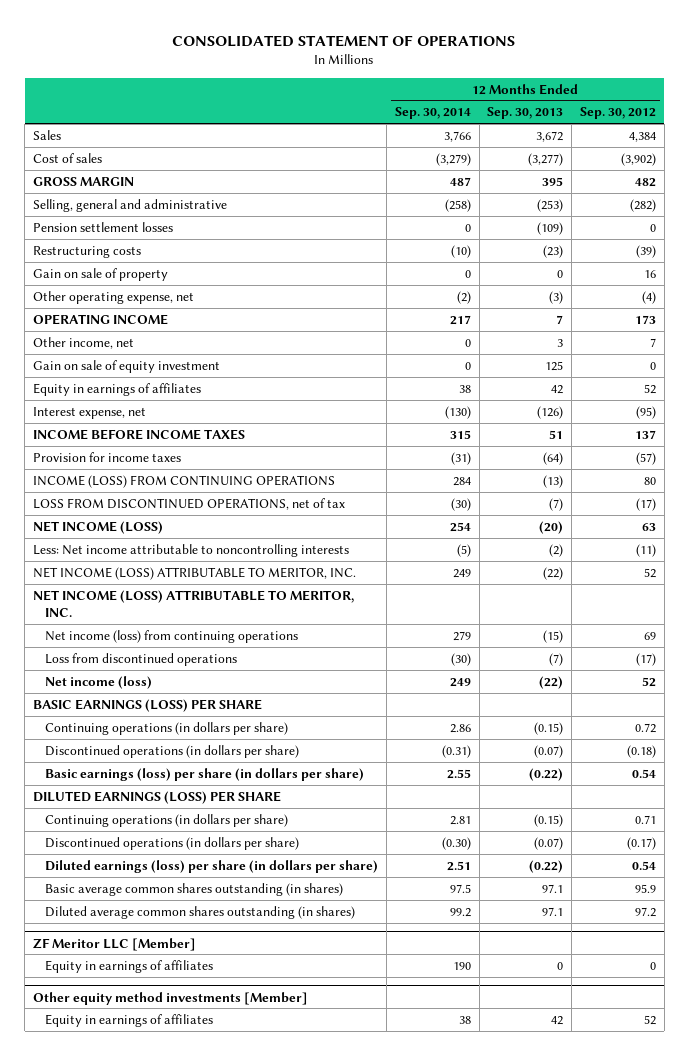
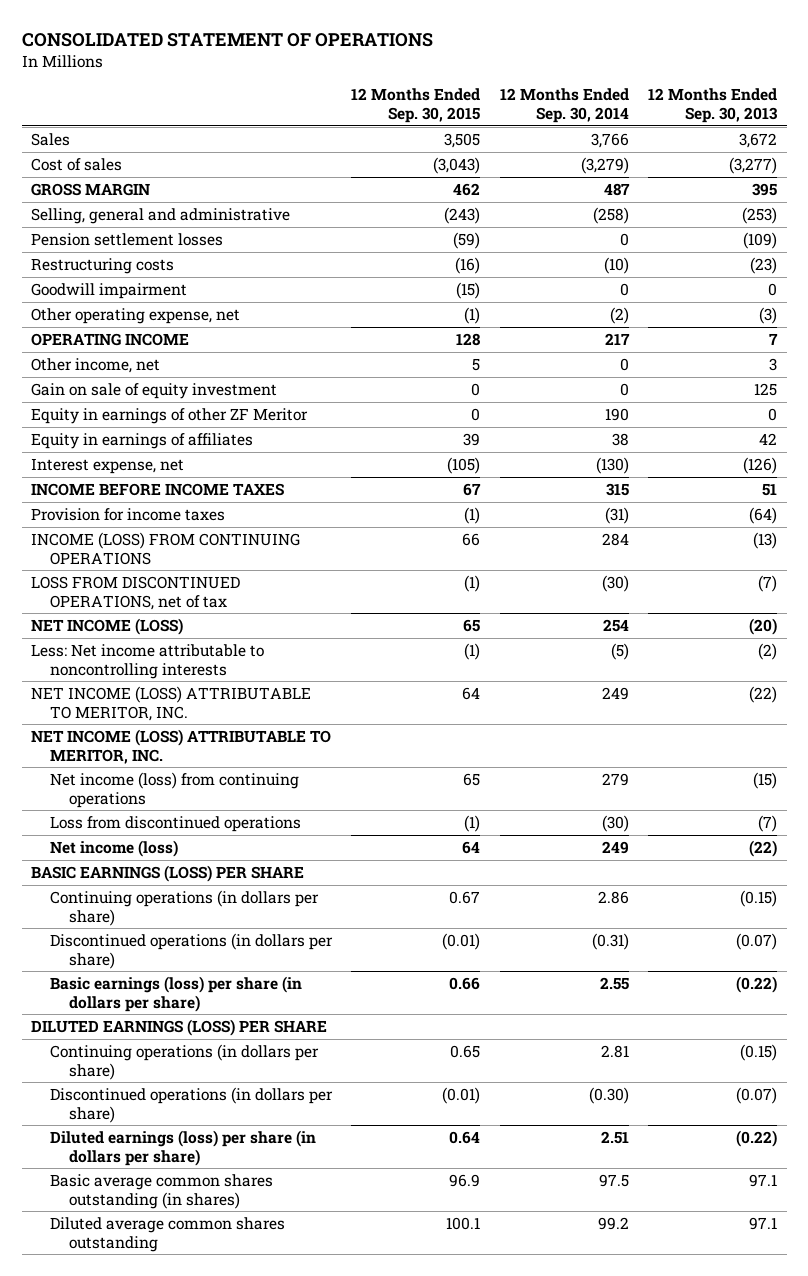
[580,107,657,120] Sep. 30, 2012 -> none
none -> [351,88,481,123] 12 Months Ended Sep. 30, 2015
[32,267,168,281] Gain on sale of property -> none
none -> [31,282,188,299] Goodwill impairment
none -> [31,407,309,424] Equity in earnings of other ZF Meritor
[32,937,196,951] ZF Meritor LLC [Member] -> none
[45,959,214,973] Equity in earnings of affiliates -> none
[32,991,308,1005] Other equity method investments [Member] -> none
[45,1013,214,1027] Equity in earnings of affiliates -> none
[45,905,356,919] Diluted average common shares outstanding (in shares) -> [50,1216,286,1252] Diluted average common shares outstanding

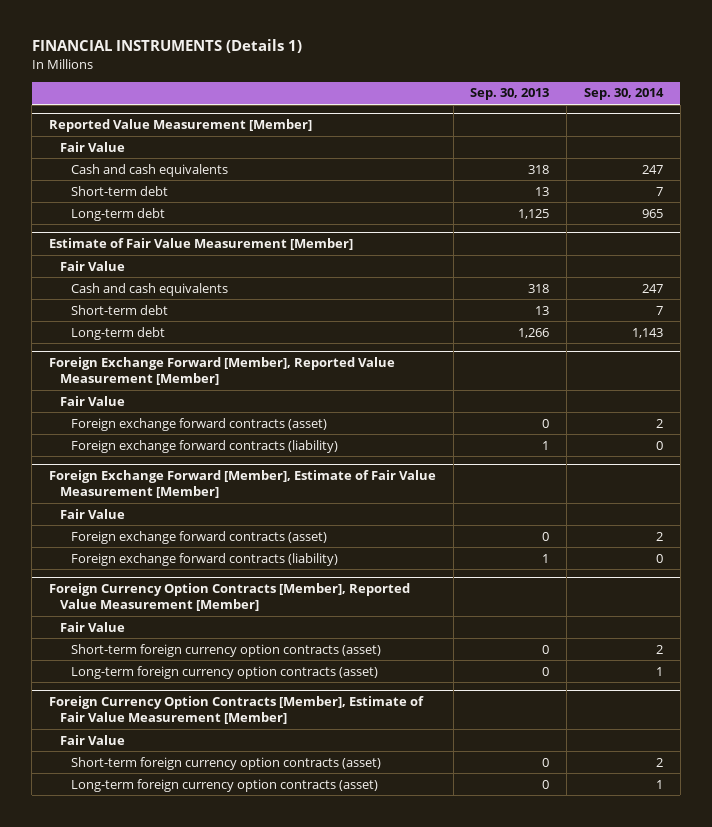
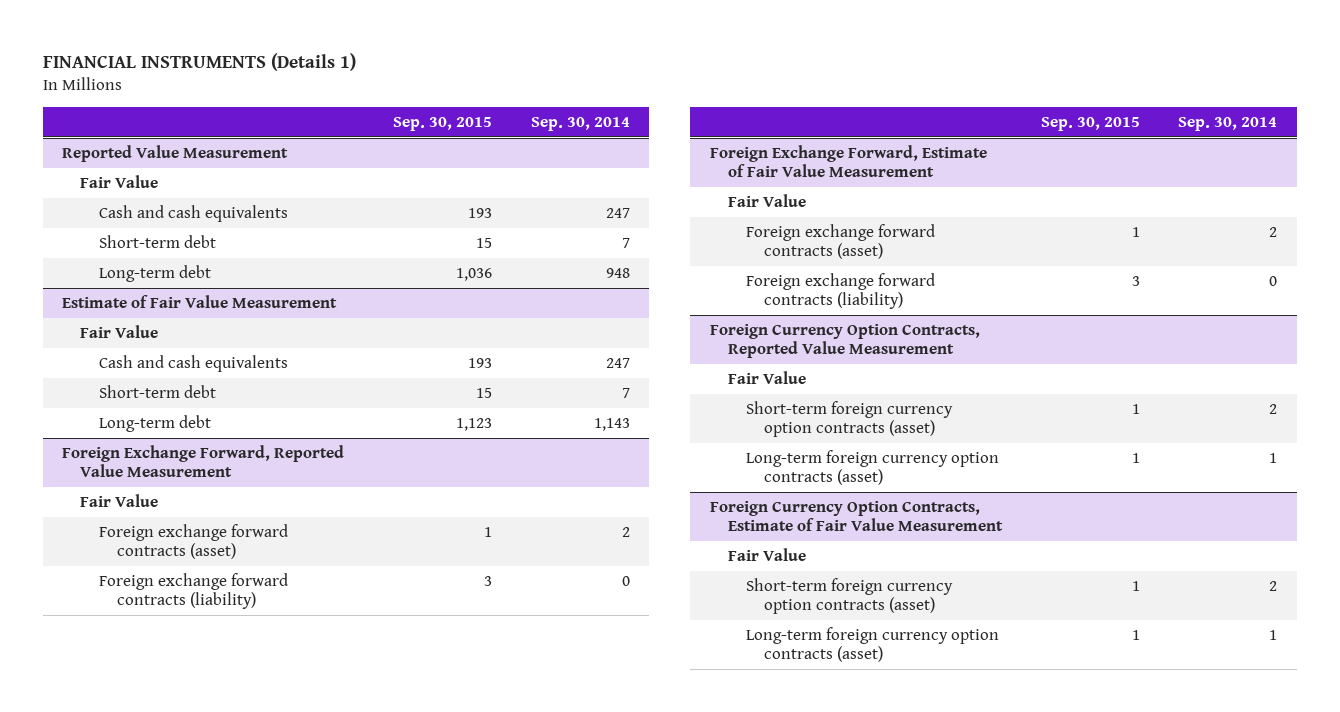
[470,88,550,101] Sep. 30, 2013 -> none
none -> [393,116,493,131] Sep. 30, 2015
[48,118,312,132] Reported Value Measurement [Member] -> [62,145,289,163] Reported Value Measurement
[641,208,663,218] 965 -> [606,268,631,279] 948
[48,237,353,250] Estimate of Fair Value Measurement [Member] -> [62,295,338,309] Estimate of Fair Value Measurement
[48,356,395,385] Foreign Exchange Forward [Member], Reported Value Measurement [Member] -> [62,445,345,478] Foreign Exchange Forward, Reported Value Measurement
[48,469,436,498] Foreign Exchange Forward [Member], Estimate of Fair Value Measurement [Member] -> [709,145,987,178] Foreign Exchange Forward, Estimate of Fair Value Measurement
[48,582,410,611] Foreign Currency Option Contracts [Member], Reported Value Measurement [Member] -> [709,324,980,359] Foreign Currency Option Contracts, Reported Value Measurement
[48,695,424,724] Foreign Currency Option Contracts [Member], Estimate of Fair Value Measurement [Member] -> [709,501,1003,532] Foreign Currency Option Contracts, Estimate of Fair Value Measurement

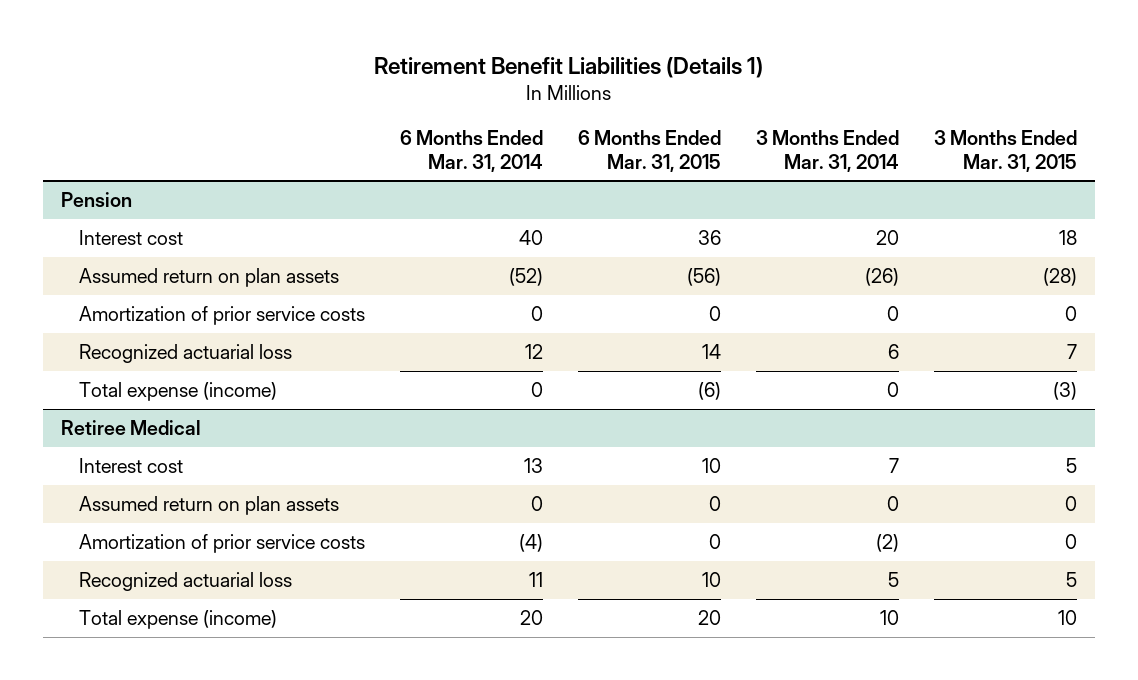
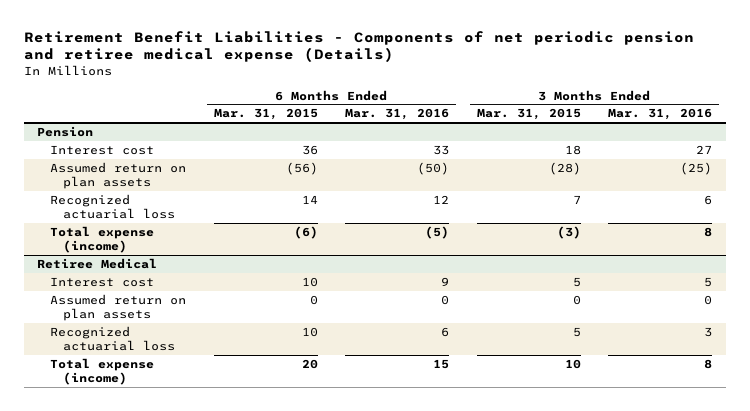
[374,56,764,78] Retirement Benefit Liabilities (Details 1) -> [23,30,694,63] Retirement Benefit Liabilities - Components of net periodic pension and retiree medical expense (Details)
[399,129,543,172] 6 Months Ended Mar. 31, 2014 -> none
[756,129,900,172] 3 Months Ended Mar. 31, 2014 -> none
none -> [345,108,450,121] Mar. 31, 2016
none -> [608,108,713,121] Mar. 31, 2016
[78,305,365,325] Amortization of prior service costs -> none
[78,533,365,553] Amortization of prior service costs -> none

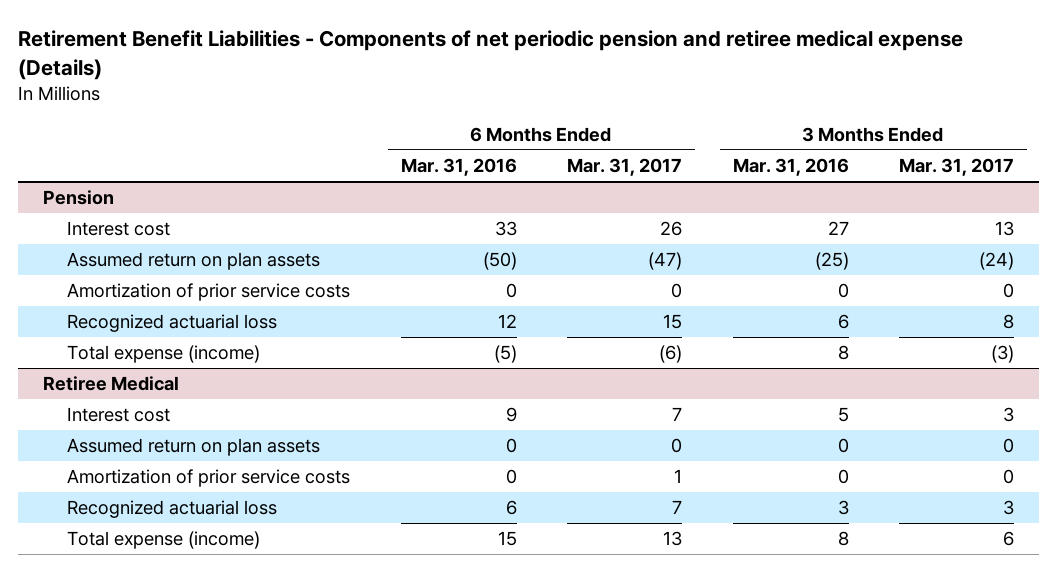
[213,108,318,121] Mar. 31, 2015 -> none
[476,108,581,121] Mar. 31, 2015 -> none
none -> [567,158,683,177] Mar. 31, 2017
none -> [899,158,1015,177] Mar. 31, 2017
none -> [67,283,351,302] Amortization of prior service costs
none -> [67,469,351,488] Amortization of prior service costs

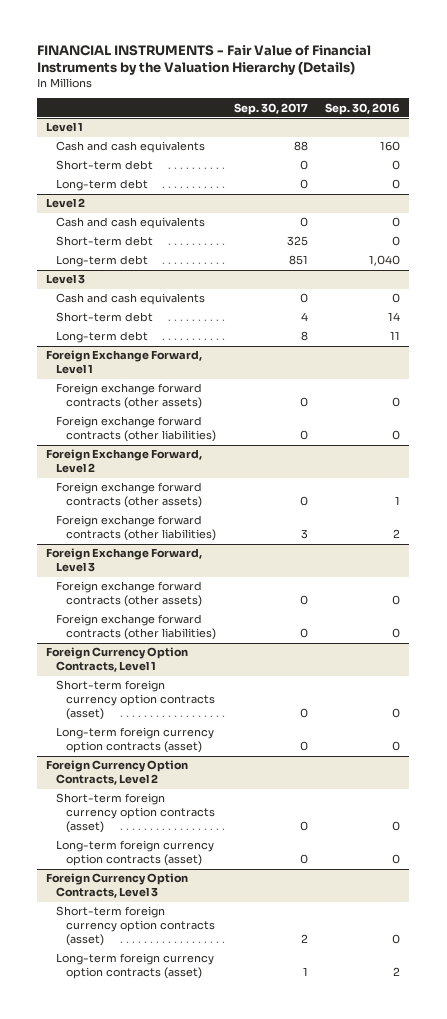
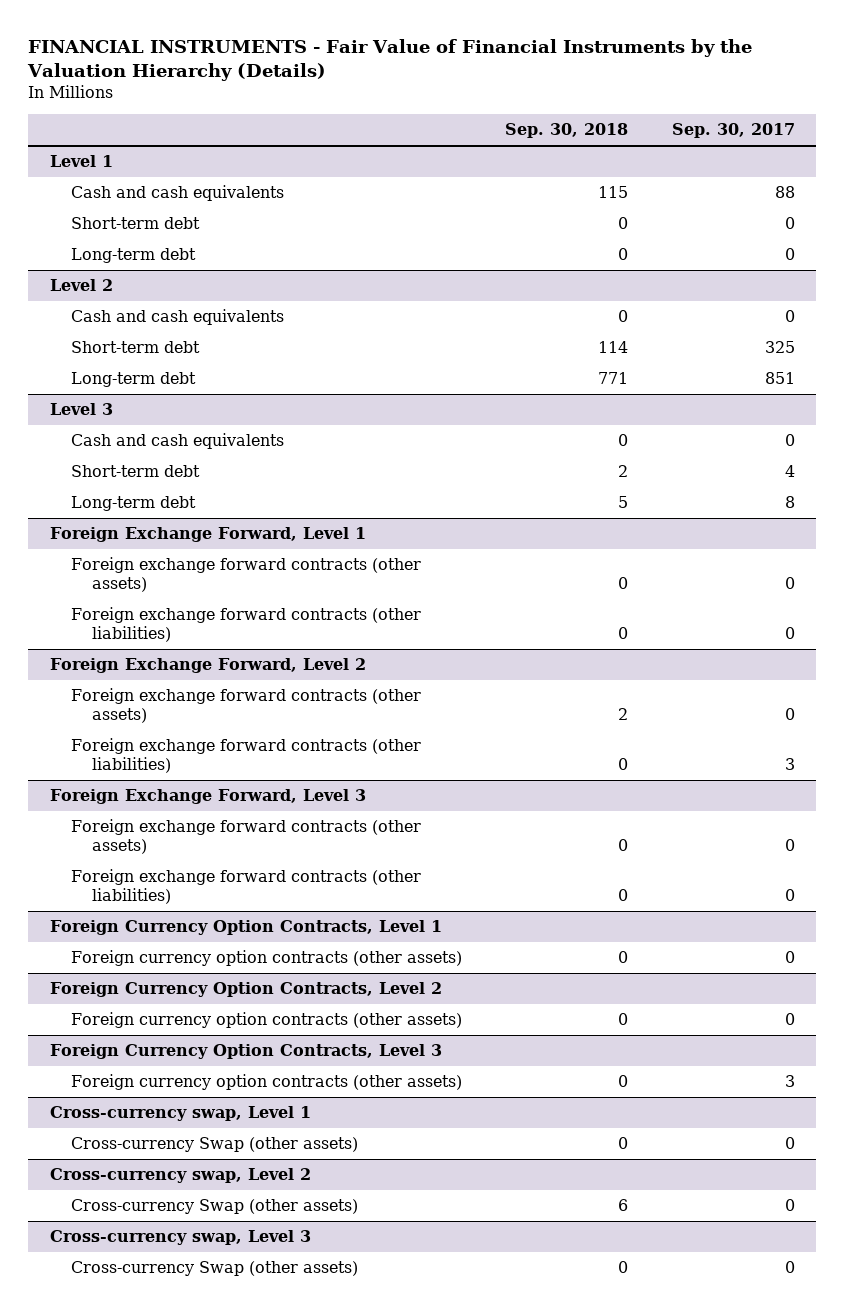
[325,102,401,115] Sep. 30, 2016 -> none
none -> [505,123,629,139] Sep. 30, 2018
[56,727,215,754] Long-term foreign currency option contracts (asset) -> none
[56,680,215,721] Short-term foreign currency option contracts (asset) -> [71,950,463,967] Foreign currency option contracts (other assets)
[56,840,215,867] Long-term foreign currency option contracts (asset) -> none
[56,793,215,834] Short-term foreign currency option contracts (asset) -> [71,1012,463,1029] Foreign currency option contracts (other assets)
[56,906,215,947] Short-term foreign currency option contracts (asset) -> [71,1074,463,1091] Foreign currency option contracts (other assets)
[300,934,308,944] 2 -> [784,1075,795,1088] 3
none -> [49,1106,311,1122] Cross-currency swap, Level 1
[56,953,215,980] Long-term foreign currency option contracts (asset) -> [71,1137,359,1153] Cross-currency Swap (other assets)
[302,967,308,977] 1 -> [784,1137,795,1150] 0
none -> [49,1168,311,1184] Cross-currency swap, Level 2
none -> [71,1199,359,1215] Cross-currency Swap (other assets)
none -> [49,1230,311,1246] Cross-currency swap, Level 3
none -> [71,1261,359,1277] Cross-currency Swap (other assets)

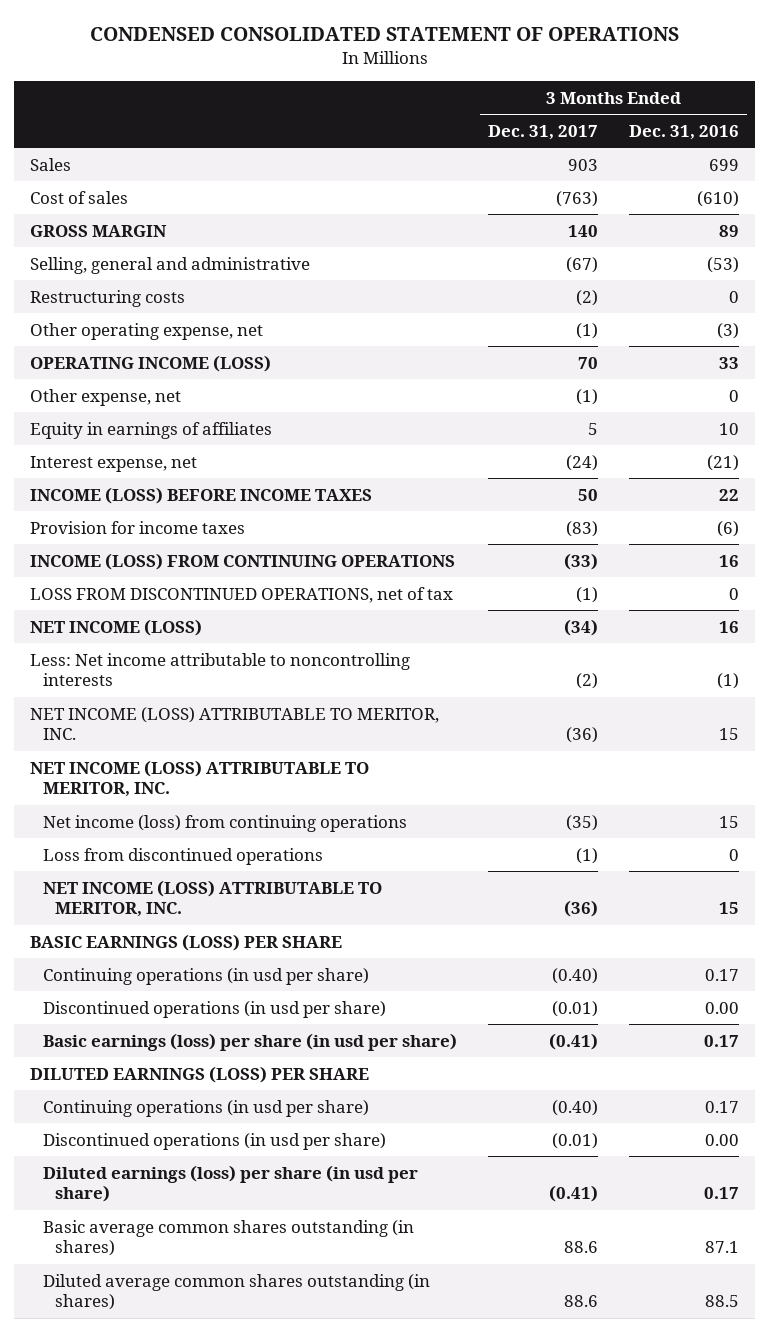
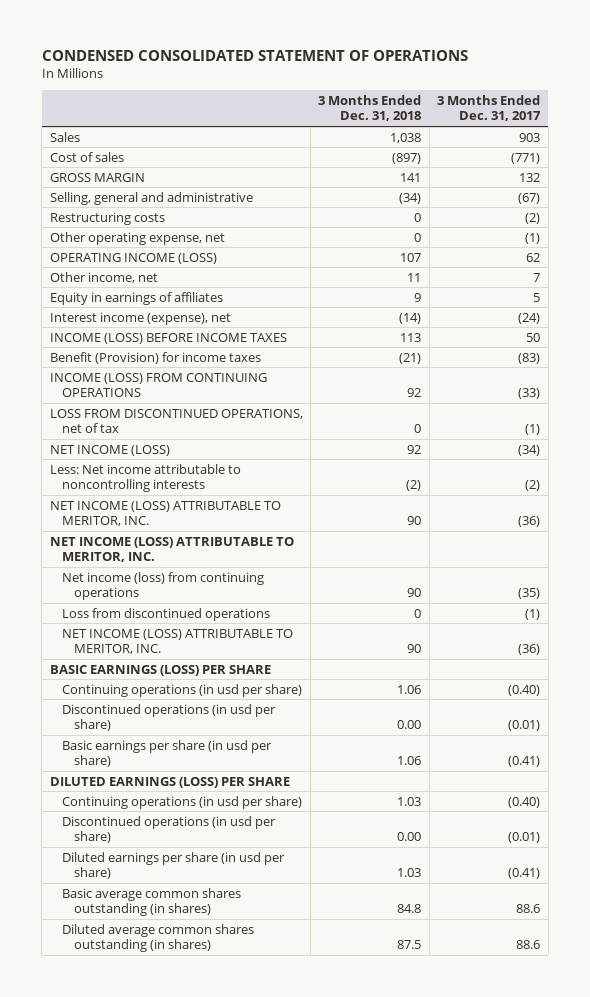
[629,124,740,140] Dec. 31, 2016 -> none
none -> [318,94,422,122] 3 Months Ended Dec. 31, 2018
[555,190,598,207] (763) -> [511,152,541,164] (771)
[567,224,598,237] 140 -> [519,172,541,182] 132
[577,356,598,369] 70 -> [526,252,541,262] 62
[29,388,181,406] Other expense, net -> [49,271,158,283] Other income, net
[575,388,598,405] (1) -> [533,272,541,282] 7
[29,455,197,472] Interest expense, net -> [49,311,231,325] Interest income (expense), net
[29,520,245,534] Provision for income taxes -> [49,351,261,364] Benefit (Provision) for income taxes
[42,1032,457,1051] Basic earnings (loss) per share (in usd per share) -> [61,739,272,768] Basic earnings per share (in usd per share)
[42,1164,418,1203] Diluted earnings (loss) per share (in usd per share) -> [61,851,285,880] Diluted earnings per share (in usd per share)

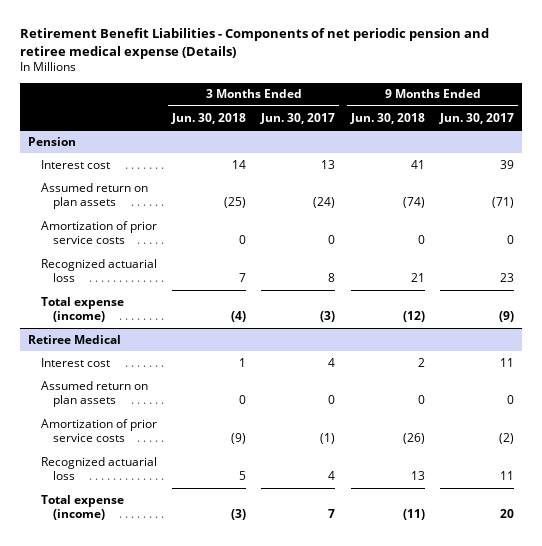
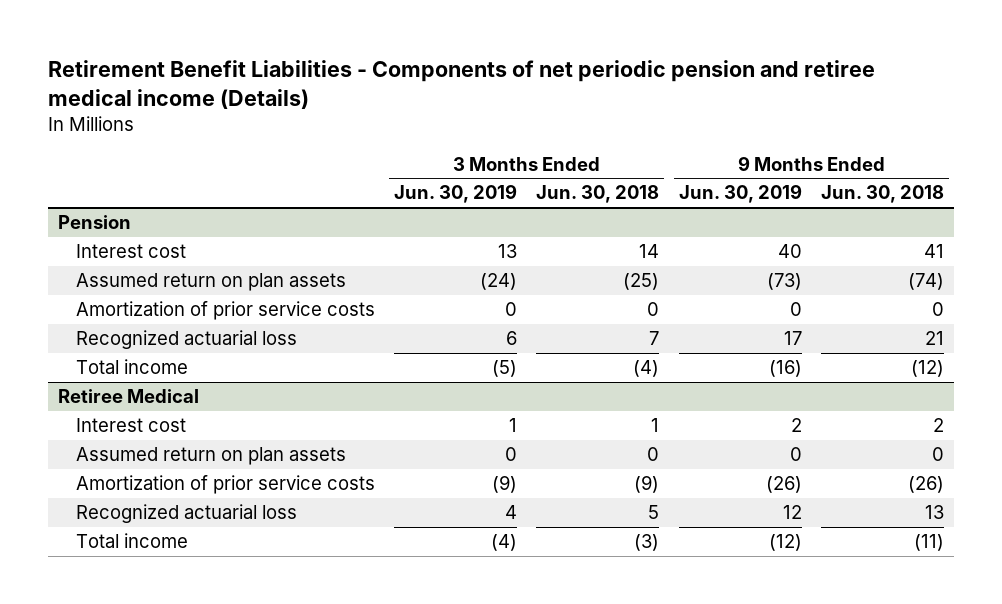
[20,28,490,59] Retirement Benefit Liabilities - Components of net periodic pension and retiree medical expense (Details) -> [48,59,876,109] Retirement Benefit Liabilities - Components of net periodic pension and retiree medical income (Details)
[260,112,336,124] Jun. 30, 2017 -> none
[439,112,515,124] Jun. 30, 2017 -> none
none -> [394,184,518,204] Jun. 30, 2019
none -> [678,184,802,204] Jun. 30, 2019
[40,296,124,323] Total expense (income) -> [75,359,188,375] Total income
[40,494,124,521] Total expense (income) -> [75,533,188,549] Total income

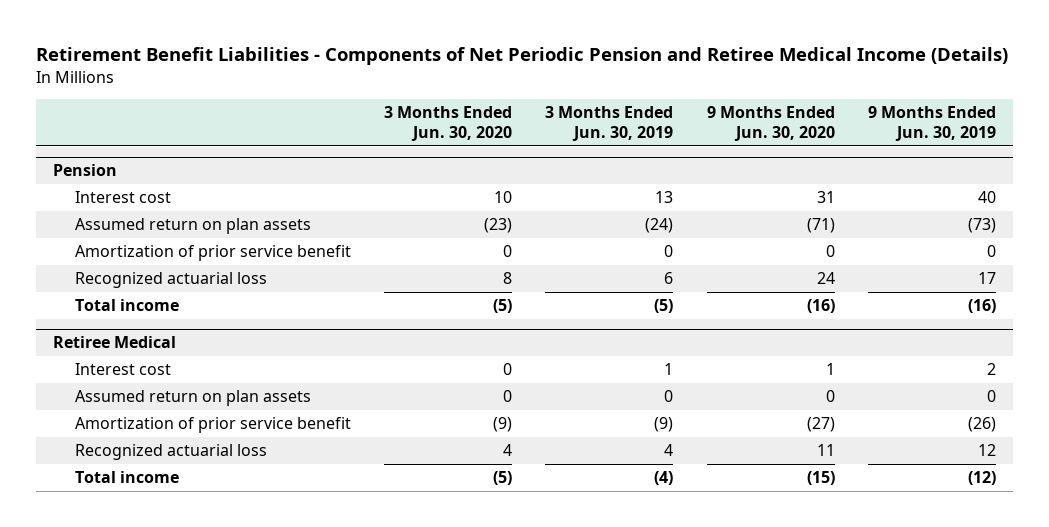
[48,59,876,109] Retirement Benefit Liabilities - Components of net periodic pension and retiree medical income (Details) -> [36,47,1009,66] Retirement Benefit Liabilities - Components of Net Periodic Pension and Retiree Medical Income (Details)
[536,185,660,204] Jun. 30, 2018 -> none
[821,185,945,204] Jun. 30, 2018 -> none
none -> [384,106,513,142] 3 Months Ended Jun. 30, 2020
none -> [706,106,835,142] 9 Months Ended Jun. 30, 2020
[75,301,375,321] Amortization of prior service costs -> [74,245,351,262] Amortization of prior service benefit
[75,475,375,495] Amortization of prior service costs -> [74,417,351,434] Amortization of prior service benefit

